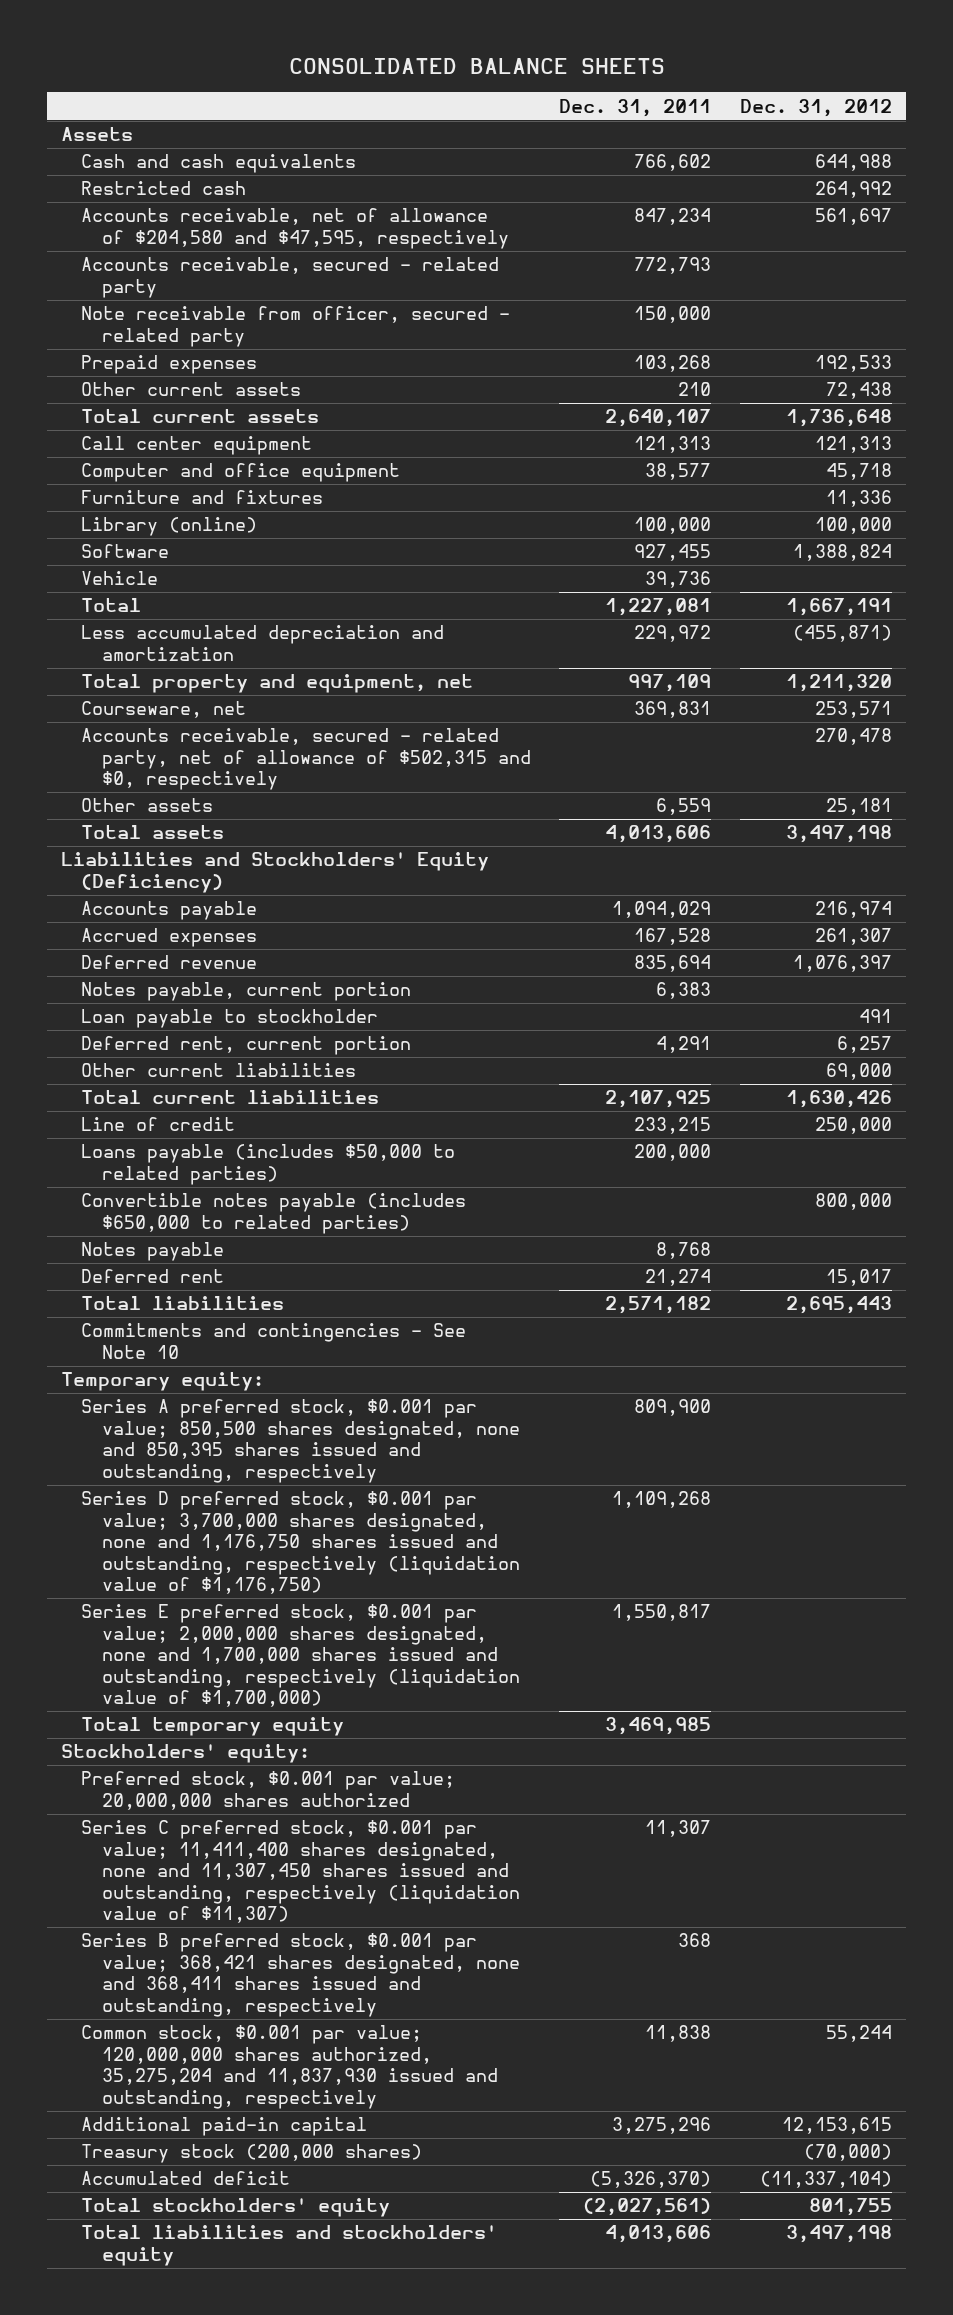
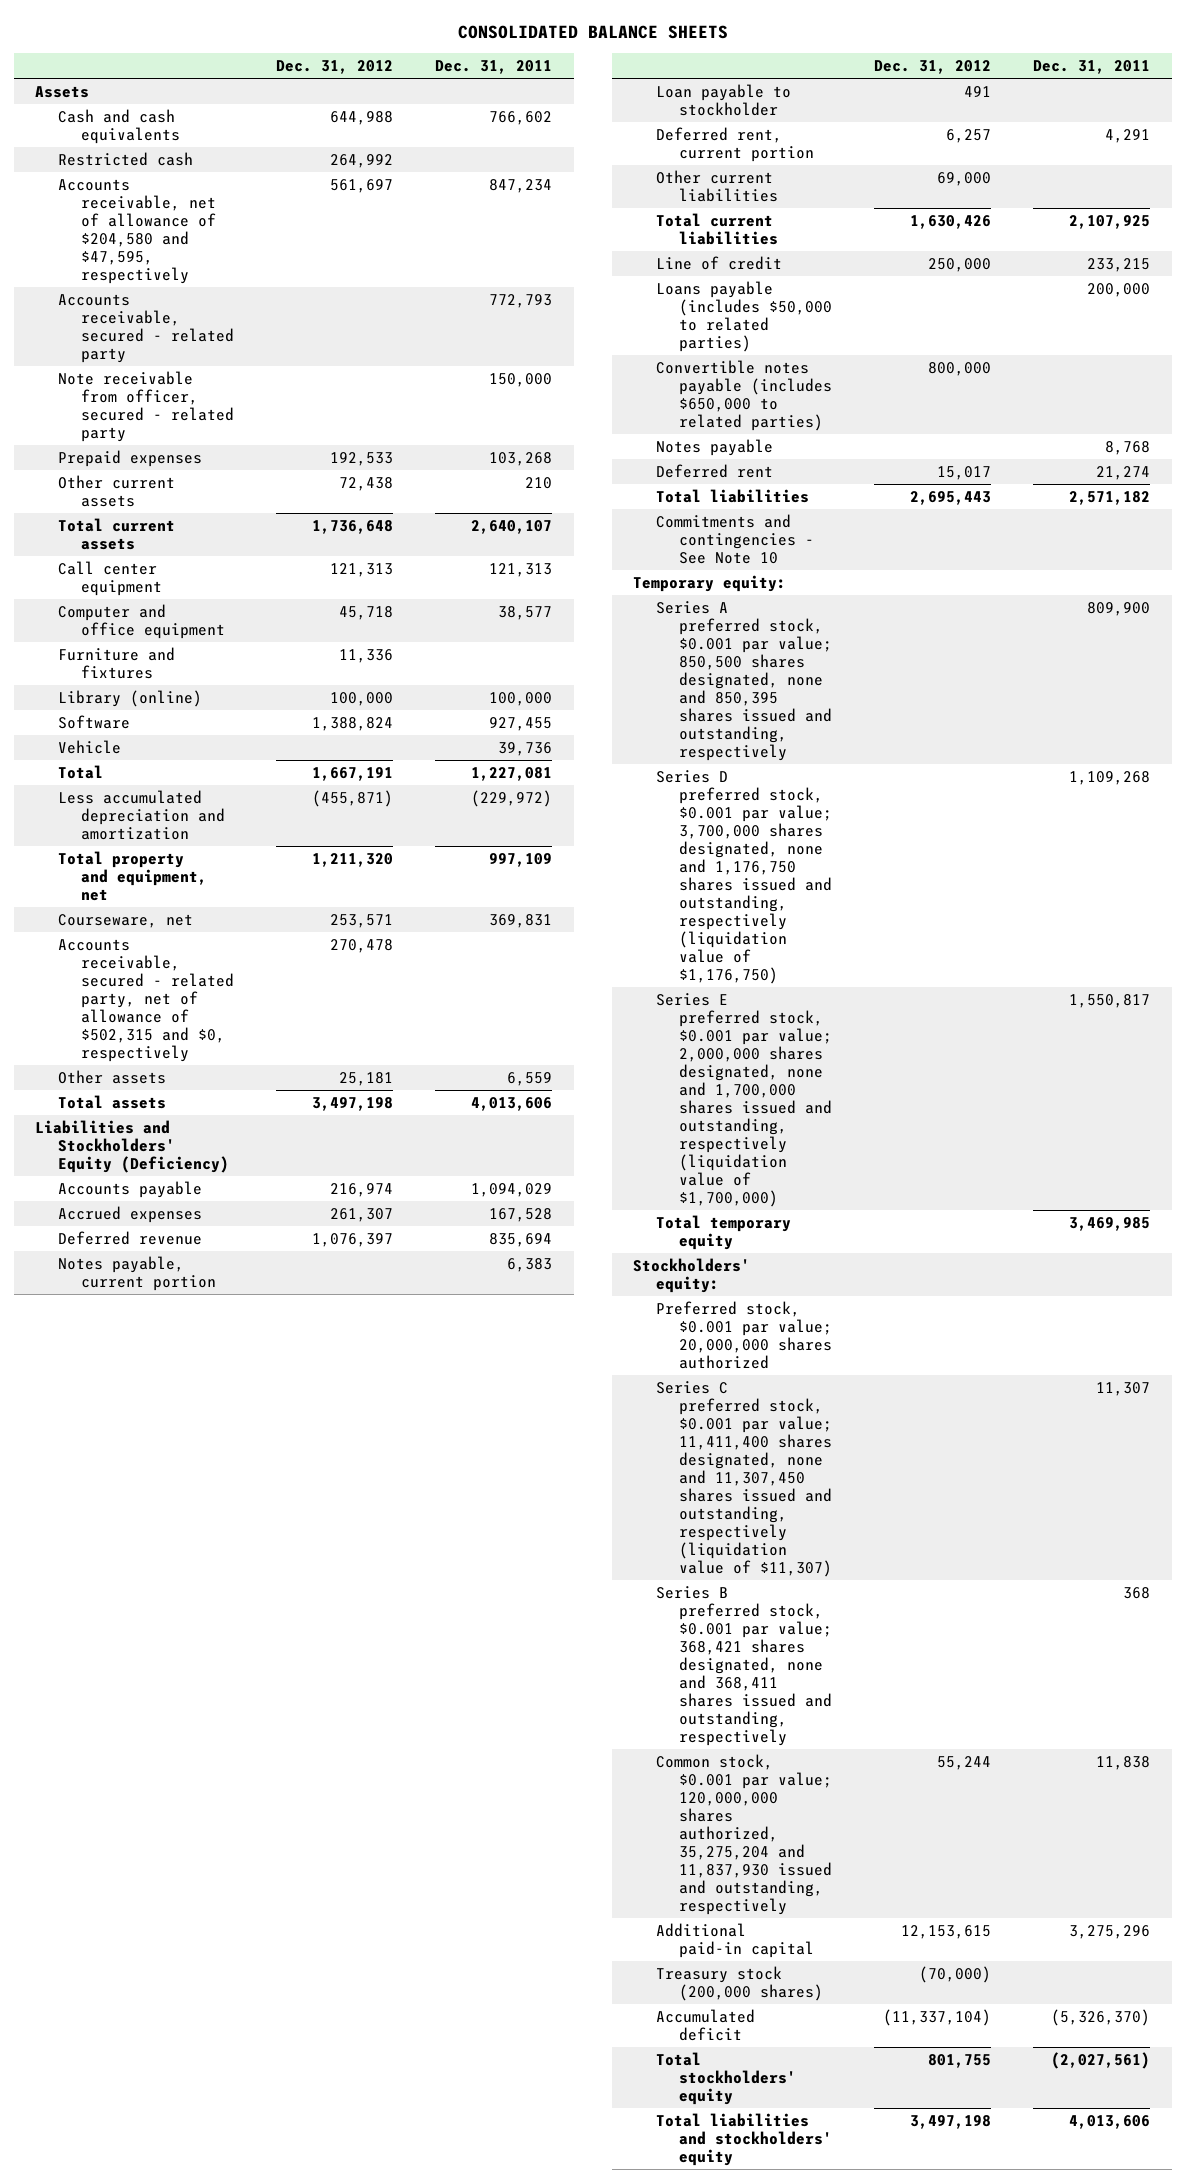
[634,625,712,643] 229,972 -> [471,789,553,807] (229,972)

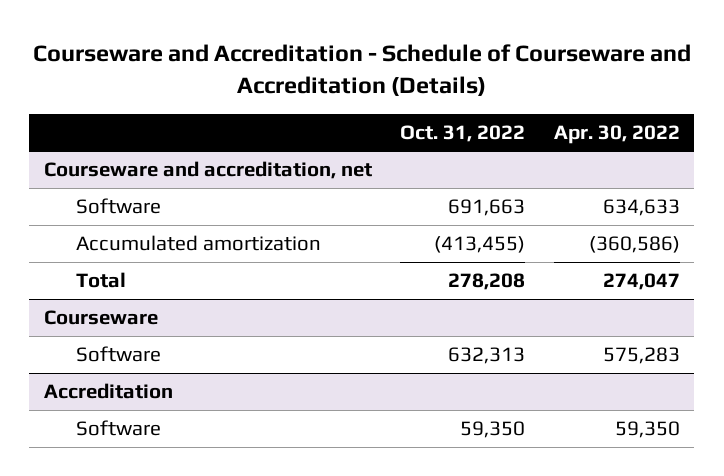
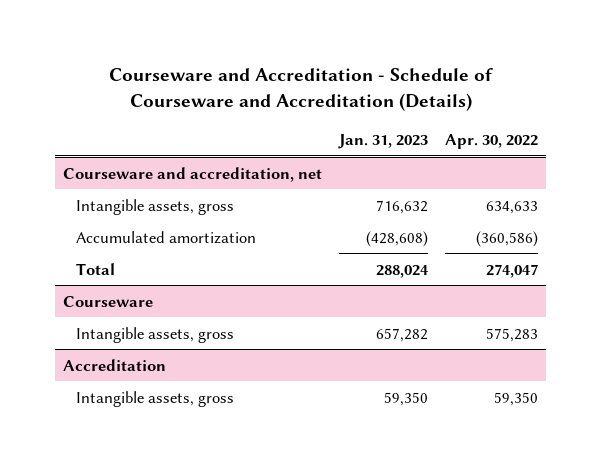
[400,124,526,142] Oct. 31, 2022 -> none
none -> [338,133,429,149] Jan. 31, 2023
[76,198,162,215] Software -> [75,198,234,215] Intangible assets, gross
[76,346,162,363] Software -> [75,326,234,343] Intangible assets, gross
[76,420,162,437] Software -> [75,390,234,407] Intangible assets, gross

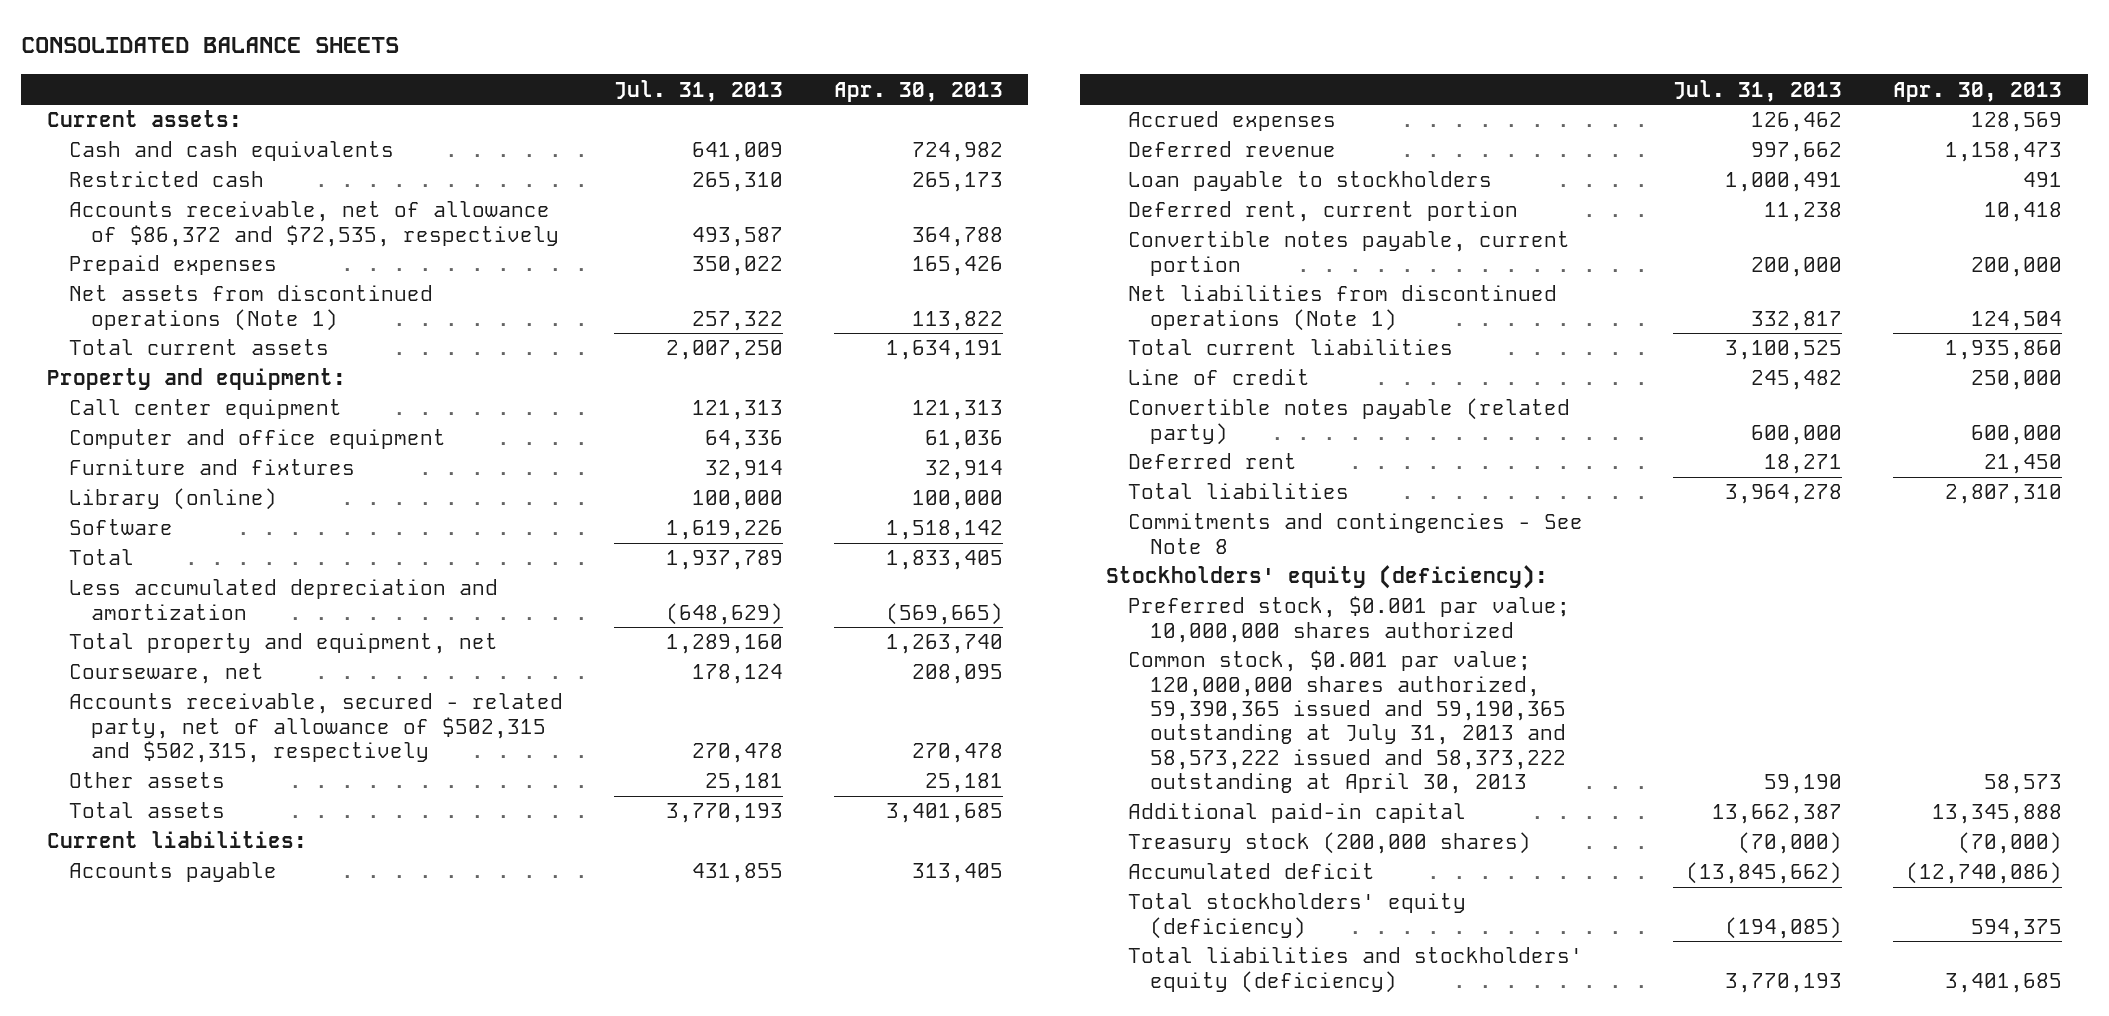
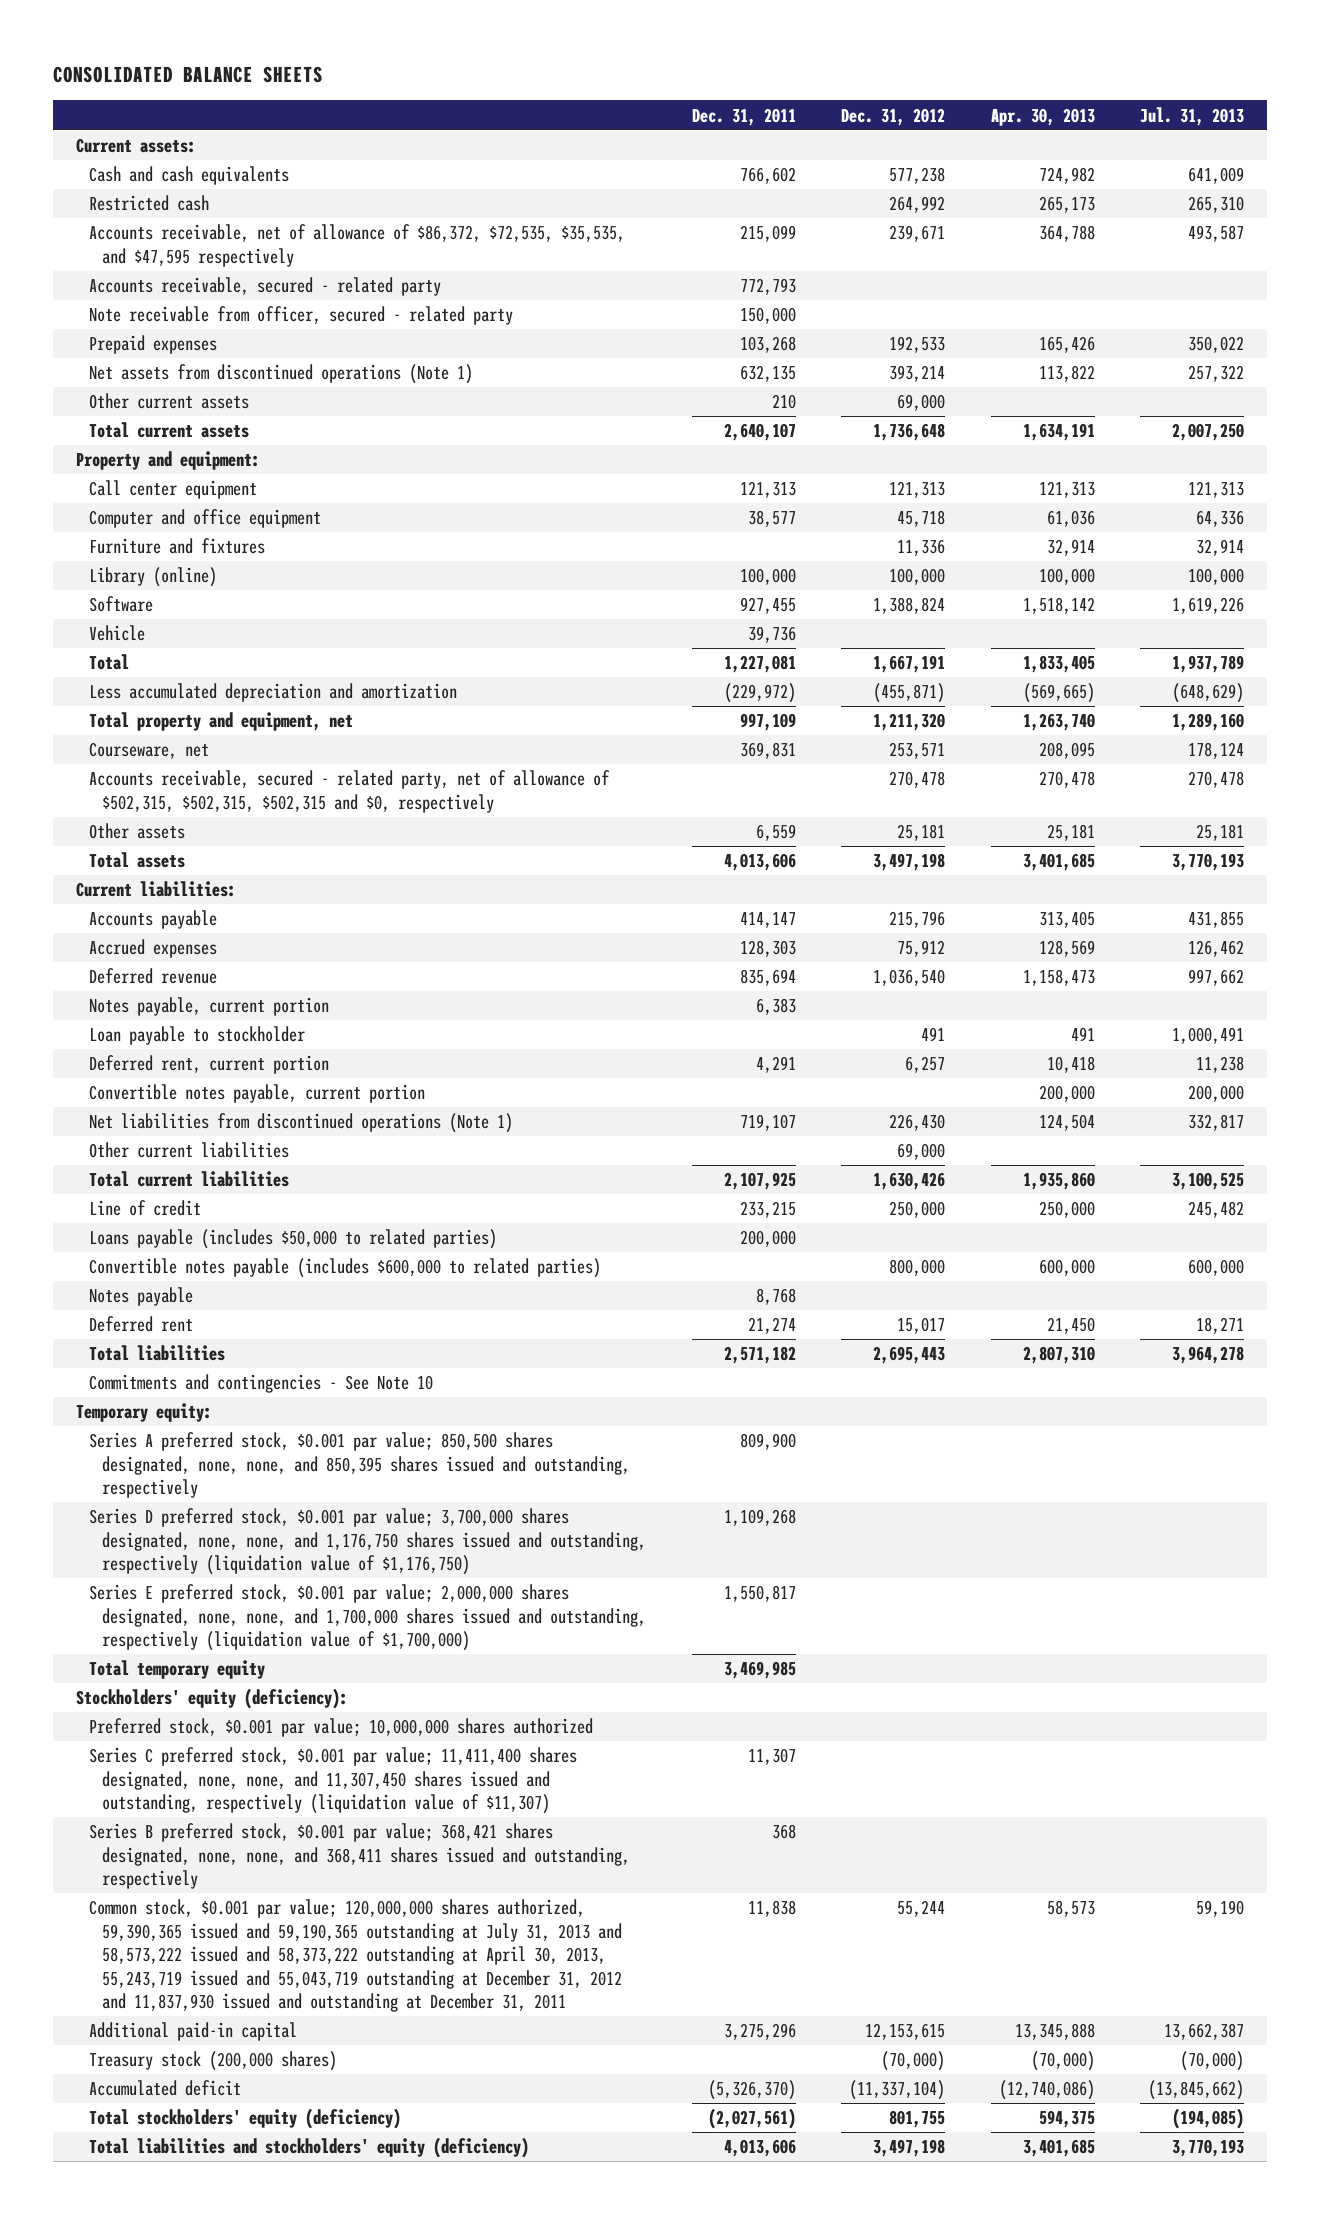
none -> [691,107,796,126] Dec. 31, 2011
none -> [841,107,946,126] Dec. 31, 2012
[68,201,559,247] Accounts receivable, net of allowance of $86,372 and $72,535, respectively -> [88,224,625,267] Accounts receivable, net of allowance of $86,372, $72,535, $35,535, and $47,595 respectively
none -> [88,277,441,297] Accounts receivable, secured - related party
none -> [88,306,513,326] Note receivable from officer, secured - related party
none -> [88,393,249,410] Other current assets
none -> [88,625,145,642] Vehicle
[68,693,563,764] Accounts receivable, secured - related party, net of allowance of $502,315 and $502,315, respectively -> [88,770,610,813] Accounts receivable, secured - related party, net of allowance of $502,315, $502,315, $502,315 and $0, respectively
none -> [88,997,329,1017] Notes payable, current portion
[1127,171,1492,192] Loan payable to stockholders -> [88,1026,305,1046] Loan payable to stockholder
none -> [88,1142,289,1159] Other current liabilities
none -> [88,1229,497,1250] Loans payable (includes $50,000 to related parties)
[1127,398,1570,445] Convertible notes payable (related party) -> [88,1258,601,1279] Convertible notes payable (includes $600,000 to related parties)
none -> [88,1287,193,1307] Notes payable
[1127,513,1583,554] Commitments and contingencies - See Note 8 -> [88,1374,433,1394] Commitments and contingencies - See Note 10
none -> [75,1403,212,1423] Temporary equity:
none -> [88,1432,630,1499] Series A preferred stock, $0.001 par value; 850,500 shares designated, none, none, and 850,395 shares issued and outstanding, respectively
none -> [88,1508,646,1576] Series D preferred stock, $0.001 par value; 3,700,000 shares designated, none, none, and 1,176,750 shares issued and outstanding, respectively (liquidation value of $1,176,750)
none -> [88,1584,646,1652] Series E preferred stock, $0.001 par value; 2,000,000 shares designated, none, none, and 1,700,000 shares issued and outstanding, respectively (liquidation value of $1,700,000)
none -> [88,1660,265,1680] Total temporary equity
none -> [88,1747,577,1815] Series C preferred stock, $0.001 par value; 11,411,400 shares designated, none, none, and 11,307,450 shares issued and outstanding, respectively (liquidation value of $11,307)
none -> [88,1823,630,1890] Series B preferred stock, $0.001 par value; 368,421 shares designated, none, none, and 368,411 shares issued and outstanding, respectively
[1127,650,1566,795] Common stock, $0.001 par value; 120,000,000 shares authorized, 59,390,365 issued and 59,190,365 outstanding at July 31, 2013 and 58,573,222 issued and 58,373,222 outstanding at April 30, 2013 -> [88,1899,622,2013] Common stock, $0.001 par value; 120,000,000 shares authorized, 59,390,365 issued and 59,190,365 outstanding at July 31, 2013 and 58,573,222 issued and 58,373,222 outstanding at April 30, 2013, 55,243,719 issued and 55,043,719 outstanding at December 31, 2012 and 11,837,930 issued and outstanding at December 31, 2011

